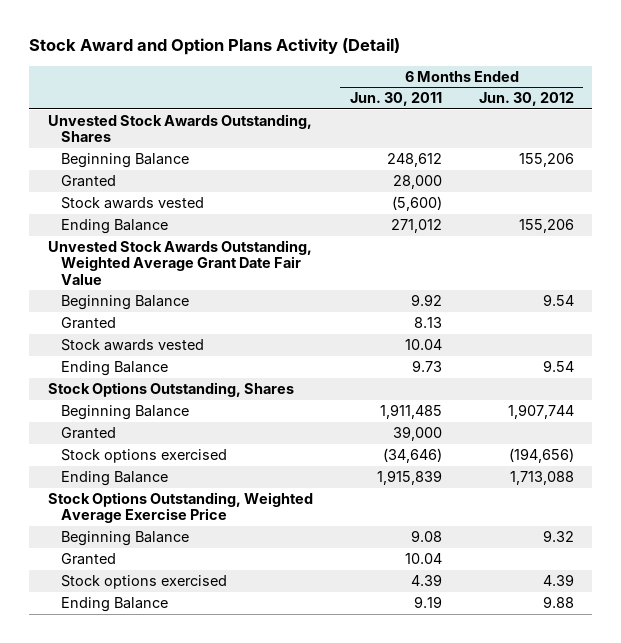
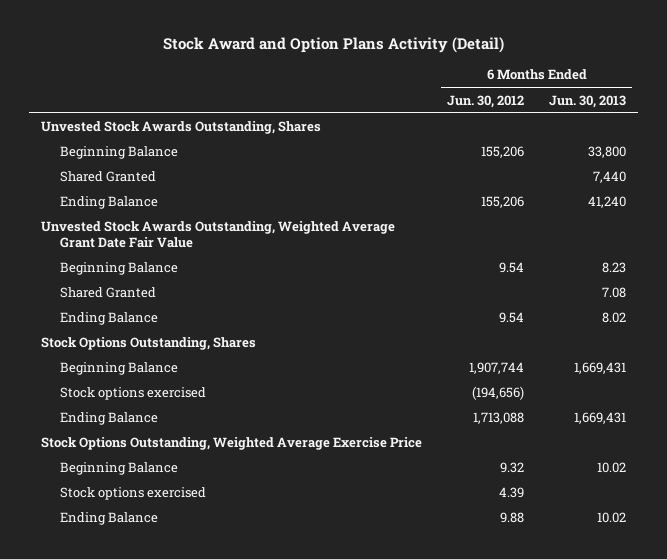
[349,92,442,107] Jun. 30, 2011 -> none
none -> [549,94,627,108] Jun. 30, 2013
[60,197,204,210] Stock awards vested -> none
[60,175,116,188] Granted -> [60,171,157,183] Shared Granted
[60,339,204,352] Stock awards vested -> none
[60,317,116,330] Granted -> [60,287,157,299] Shared Granted
[60,427,116,440] Granted -> none
[60,553,116,566] Granted -> none

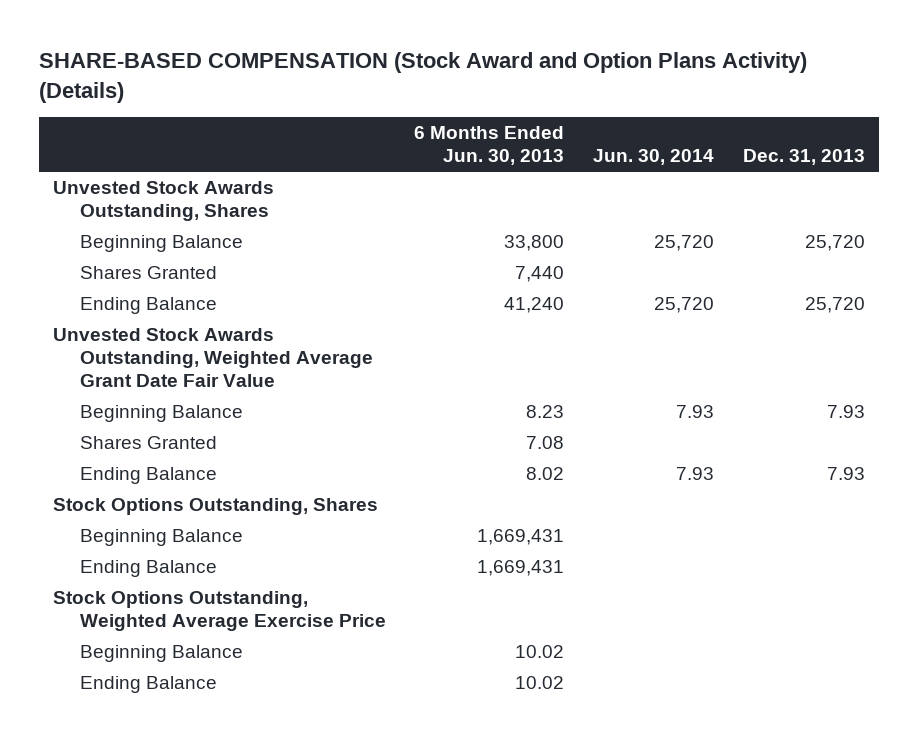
[162,37,504,54] Stock Award and Option Plans Activity (Detail) -> [38,52,807,103] SHARE-BASED COMPENSATION (Stock Award and Option Plans Activity) (Details)
[447,94,525,108] Jun. 30, 2012 -> none
none -> [592,149,714,166] Jun. 30, 2014
none -> [742,149,865,166] Dec. 31, 2013
[60,171,157,183] Shared Granted -> [79,266,217,280] Shares Granted
[60,287,157,299] Shared Granted -> [79,436,217,450] Shares Granted
[60,387,207,401] Stock options exercised -> none
[60,487,207,501] Stock options exercised -> none

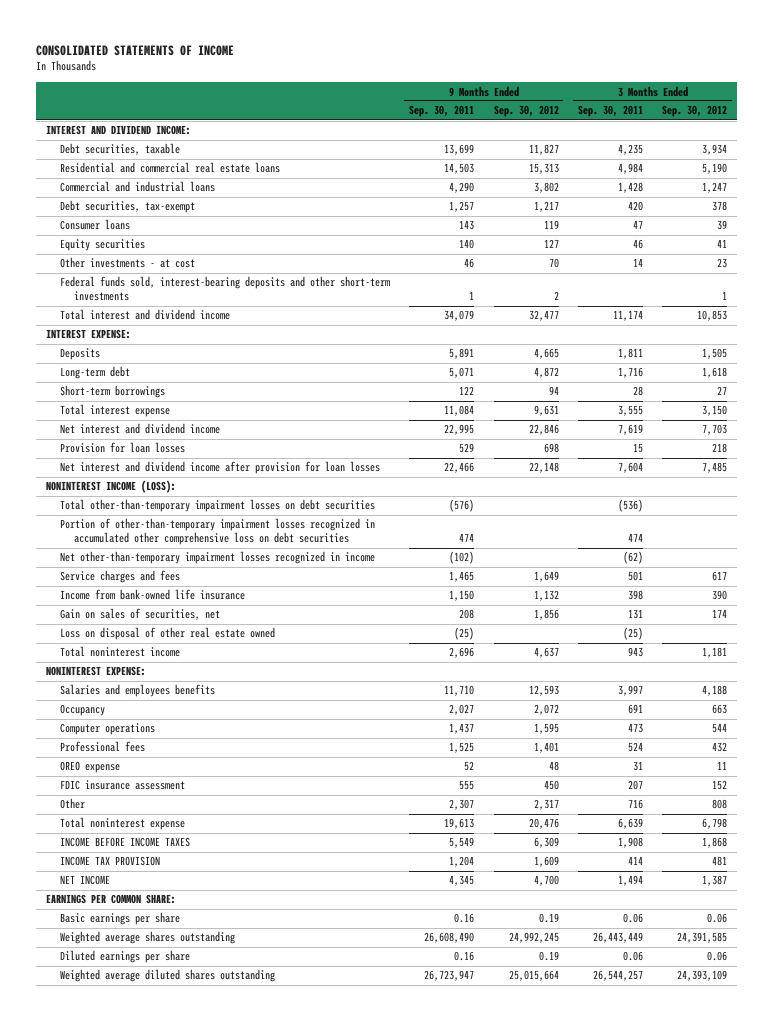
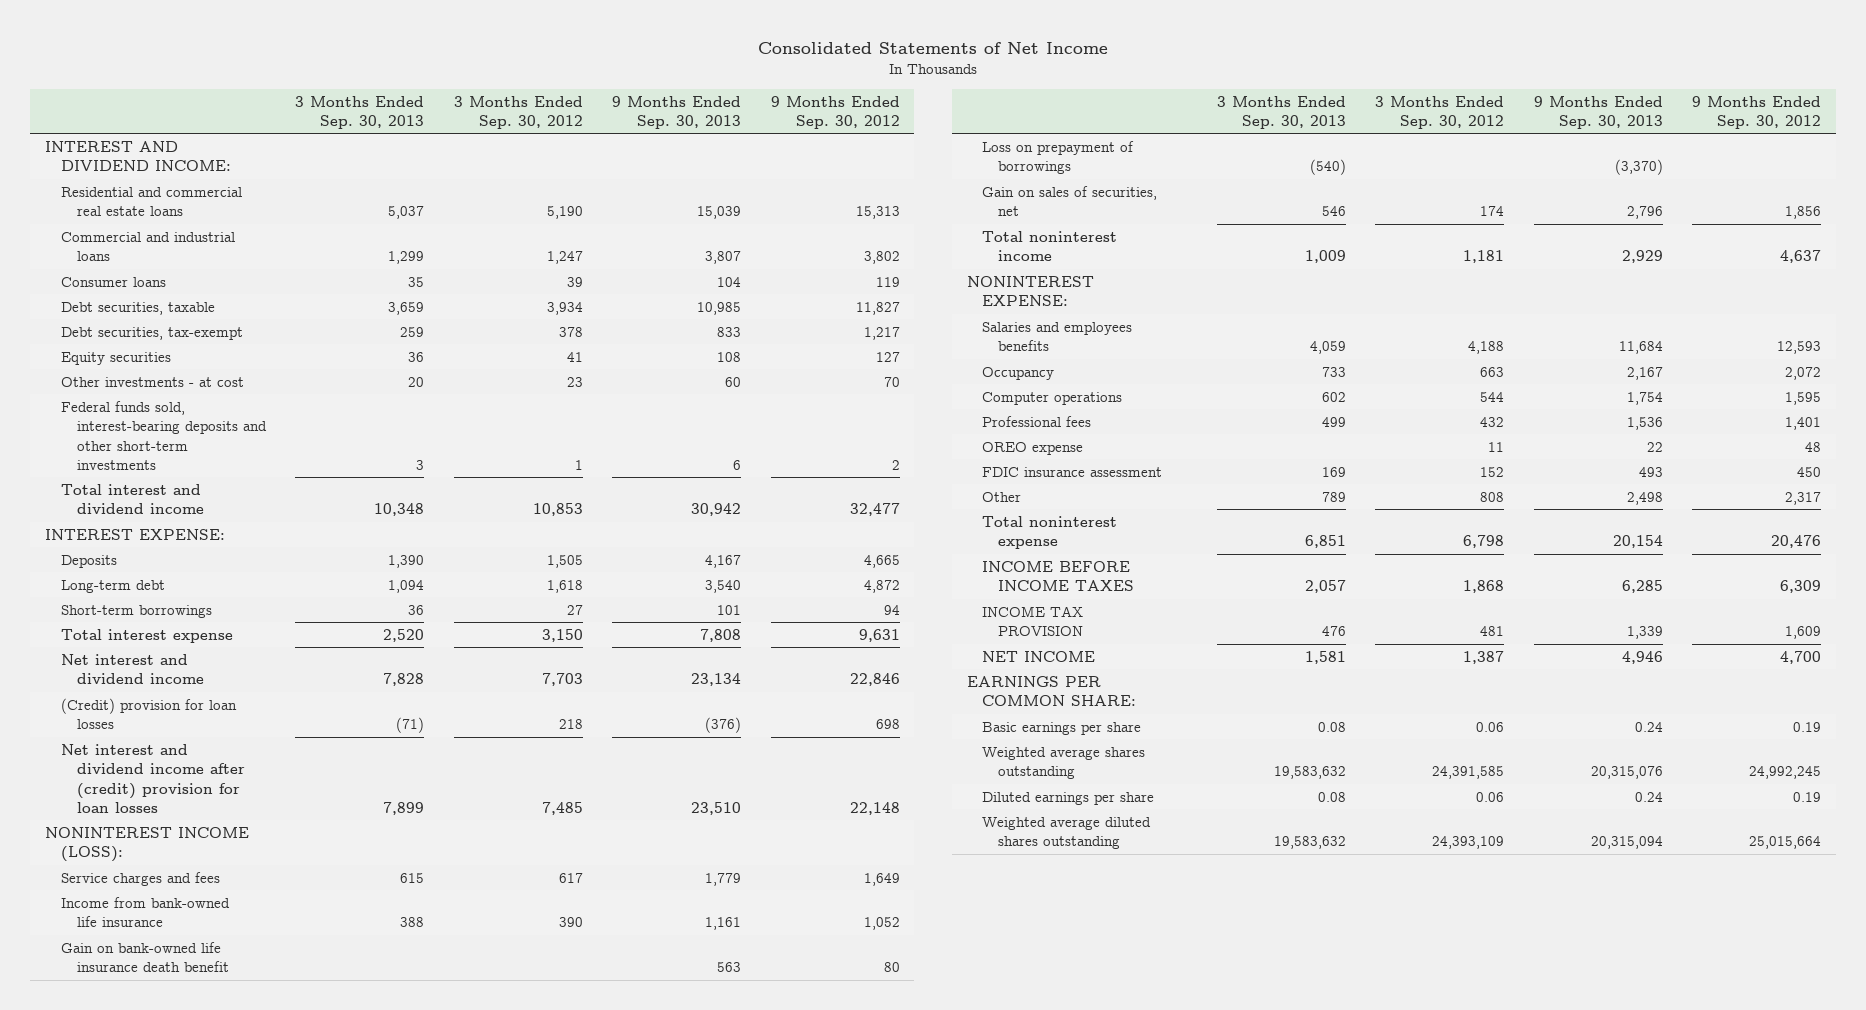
[36,44,235,56] CONSOLIDATED STATEMENTS OF INCOME -> [758,41,1109,54] Consolidated Statements of Net Income
[409,105,475,118] Sep. 30, 2011 -> none
[577,105,643,118] Sep. 30, 2011 -> none
none -> [295,95,425,129] 3 Months Ended Sep. 30, 2013
none -> [612,95,742,129] 9 Months Ended Sep. 30, 2013
[59,143,180,156] Debt securities, taxable -> [60,301,215,315] Debt securities, taxable
[59,200,195,214] Debt securities, tax-exempt -> [60,326,243,340] Debt securities, tax-exempt
[59,442,185,454] Provision for loan losses -> [60,697,237,730] (Credit) provision for loan losses
[59,461,380,475] Net interest and dividend income after provision for loan losses -> [60,743,245,814] Net interest and dividend income after (credit) provision for loan losses
[59,499,375,513] Total other-than-temporary impairment losses on debt securities -> none
[59,518,375,546] Portion of other-than-temporary impairment losses recognized in accumulated other comprehensive loss on debt securities -> none
[59,551,375,565] Net other-than-temporary impairment losses recognized in income -> none
[533,590,559,602] 1,132 -> [863,917,900,931] 1,052
none -> [60,941,229,973] Gain on bank-owned life insurance death benefit
none -> [982,140,1135,175] Loss on prepayment of borrowings
[59,627,275,641] Loss on disposal of other real estate owned -> none

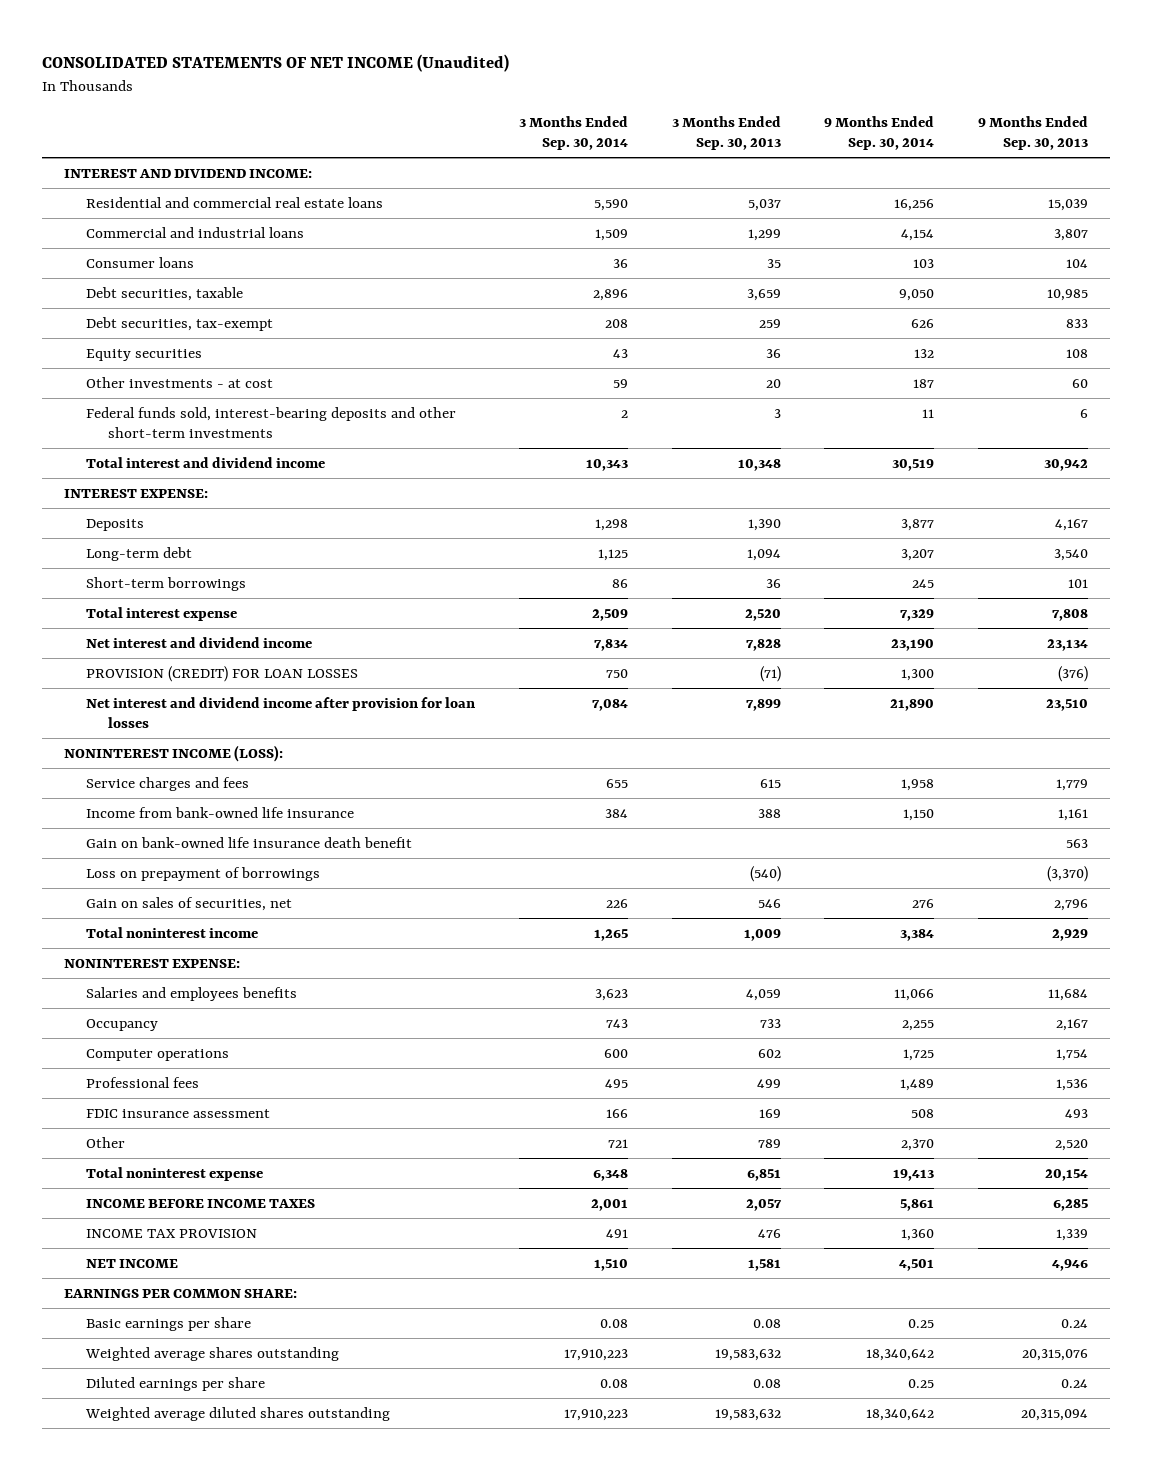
[758,41,1109,54] Consolidated Statements of Net Income -> [42,54,510,73] CONSOLIDATED STATEMENTS OF NET INCOME (Unaudited)
[453,95,583,129] 3 Months Ended Sep. 30, 2012 -> none
[770,95,900,129] 9 Months Ended Sep. 30, 2012 -> none
none -> [518,115,628,151] 3 Months Ended Sep. 30, 2014
none -> [824,115,935,151] 9 Months Ended Sep. 30, 2014
[60,697,237,730] (Credit) provision for loan losses -> [85,665,358,682] PROVISION (CREDIT) FOR LOAN LOSSES
[60,743,245,814] Net interest and dividend income after (credit) provision for loan losses -> [85,696,475,728] Net interest and dividend income after provision for loan losses
[982,441,1084,455] OREO expense -> none
[1626,491,1663,505] 2,498 -> [1055,1138,1089,1151] 2,520

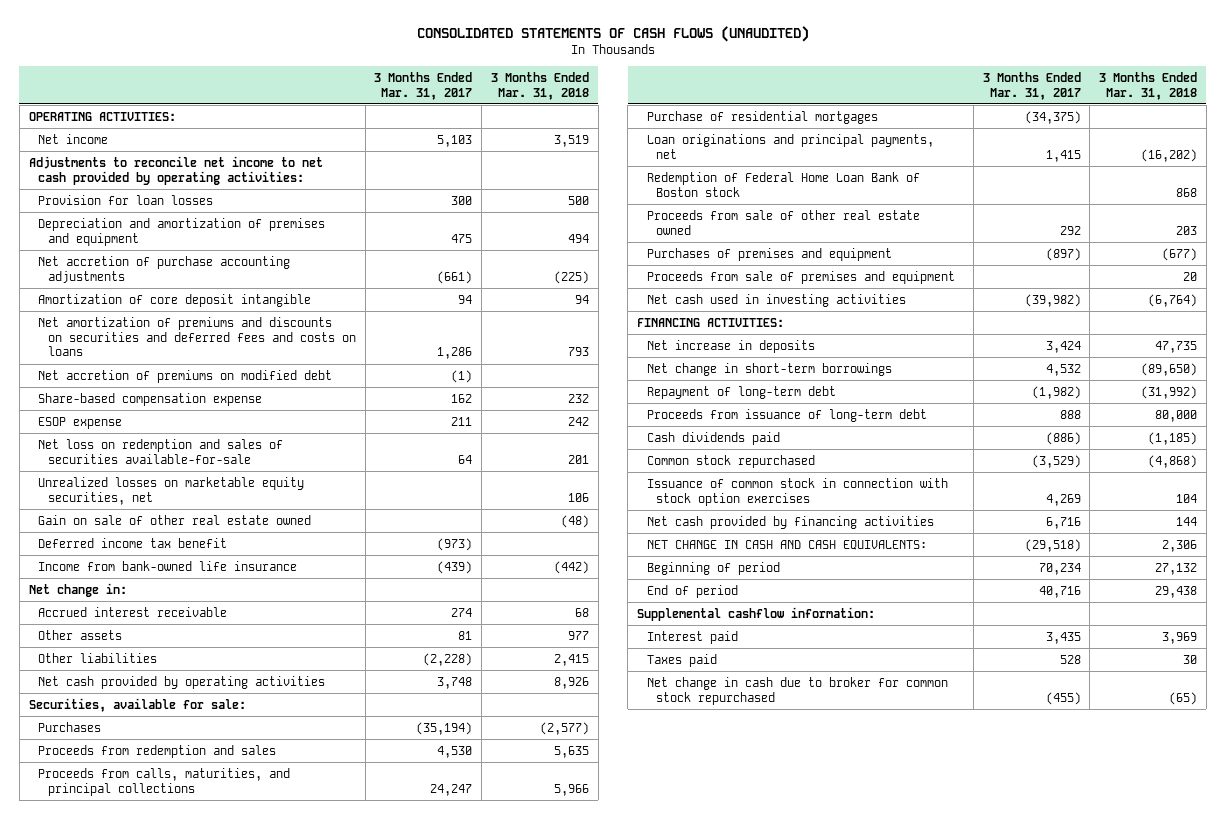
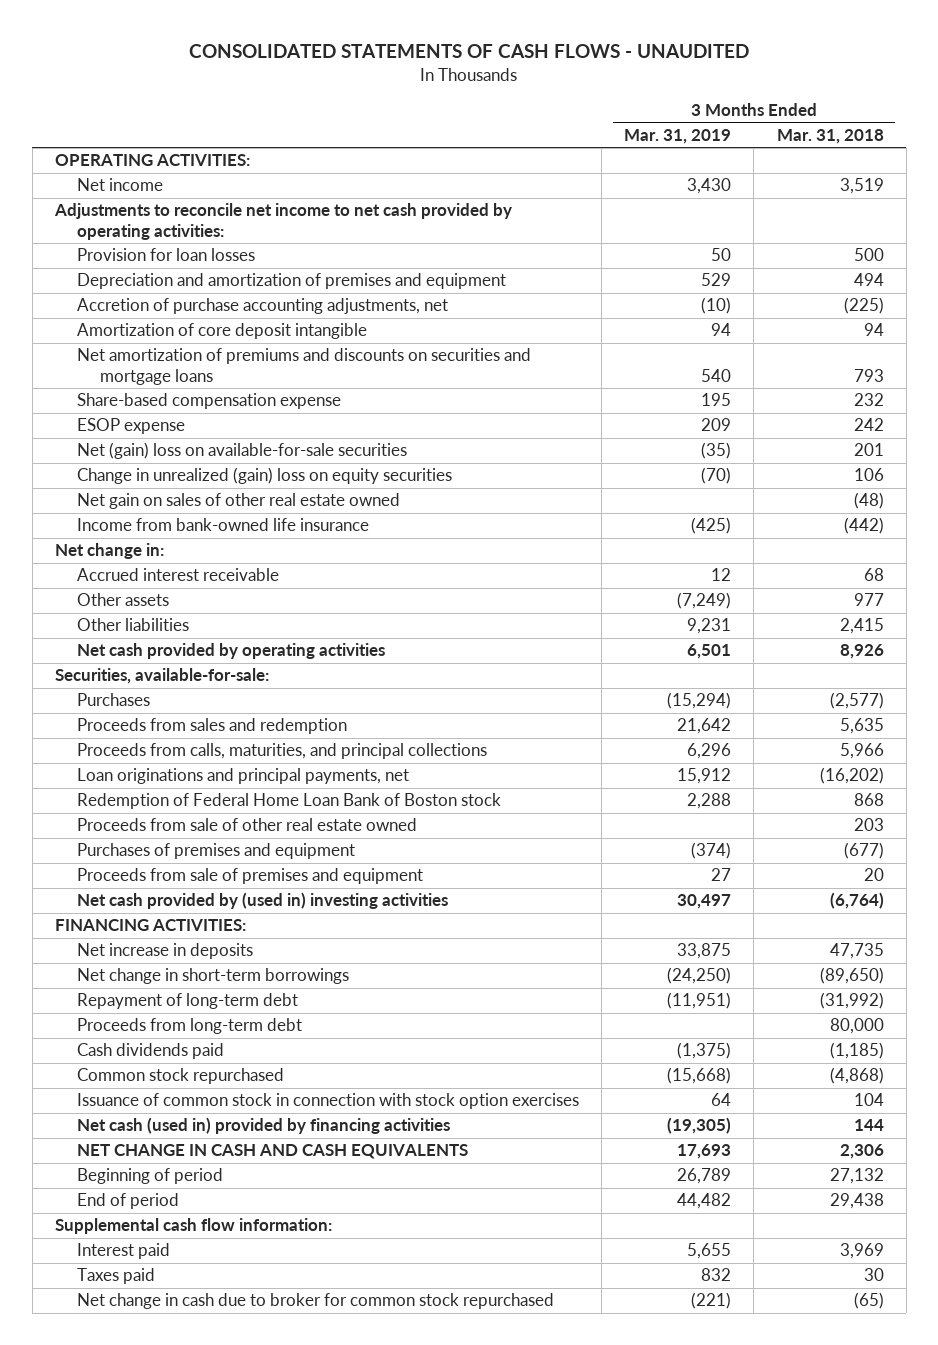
[416,25,809,42] CONSOLIDATED STATEMENTS OF CASH FLOWS (UNAUDITED) -> [189,43,750,58] CONSOLIDATED STATEMENTS OF CASH FLOWS - UNAUDITED
[374,71,473,100] 3 Months Ended Mar. 31, 2017 -> none
none -> [624,128,732,144] Mar. 31, 2019
[38,255,291,283] Net accretion of purchase accounting adjustments -> [77,298,449,315] Accretion of purchase accounting adjustments, net
[38,369,333,383] Net accretion of premiums on modified debt -> none
[38,316,356,357] Net amortization of premiums and discounts on securities and deferred fees and costs on loans -> [77,348,532,386] Net amortization of premiums and discounts on securities and mortgage loans
[38,537,228,548] Deferred income tax benefit -> none
[38,438,284,464] Net loss on redemption and sales of securities available-for-sale -> [77,442,408,460] Net (gain) loss on available-for-sale securities
[38,476,305,505] Unrealized losses on marketable equity securities, net -> [77,467,453,485] Change in unrealized (gain) loss on equity securities
[38,514,312,525] Gain on sale of other real estate owned -> [77,493,401,510] Net gain on sales of other real estate owned
[28,697,246,712] Securities, available for sale: -> [54,668,269,685] Securities, available-for-sale:
[38,744,277,758] Proceeds from redemption and sales -> [77,718,348,735] Proceeds from sales and redemption
[646,110,878,124] Purchase of residential mortgages -> none
[646,293,906,307] Net cash used in investing activities -> [77,892,449,910] Net cash provided by (used in) investing activities
[646,408,927,422] Proceeds from issuance of long-term debt -> [77,1018,303,1035] Proceeds from long-term debt
[646,515,934,529] Net cash provided by financing activities -> [77,1117,451,1135] Net cash (used in) provided by financing activities
[646,539,927,550] NET CHANGE IN CASH AND CASH EQUIVALENTS: -> [77,1144,469,1160] NET CHANGE IN CASH AND CASH EQUIVALENTS
[637,606,876,621] Supplemental cashflow information: -> none
none -> [54,1218,332,1235] Supplemental cash flow information:

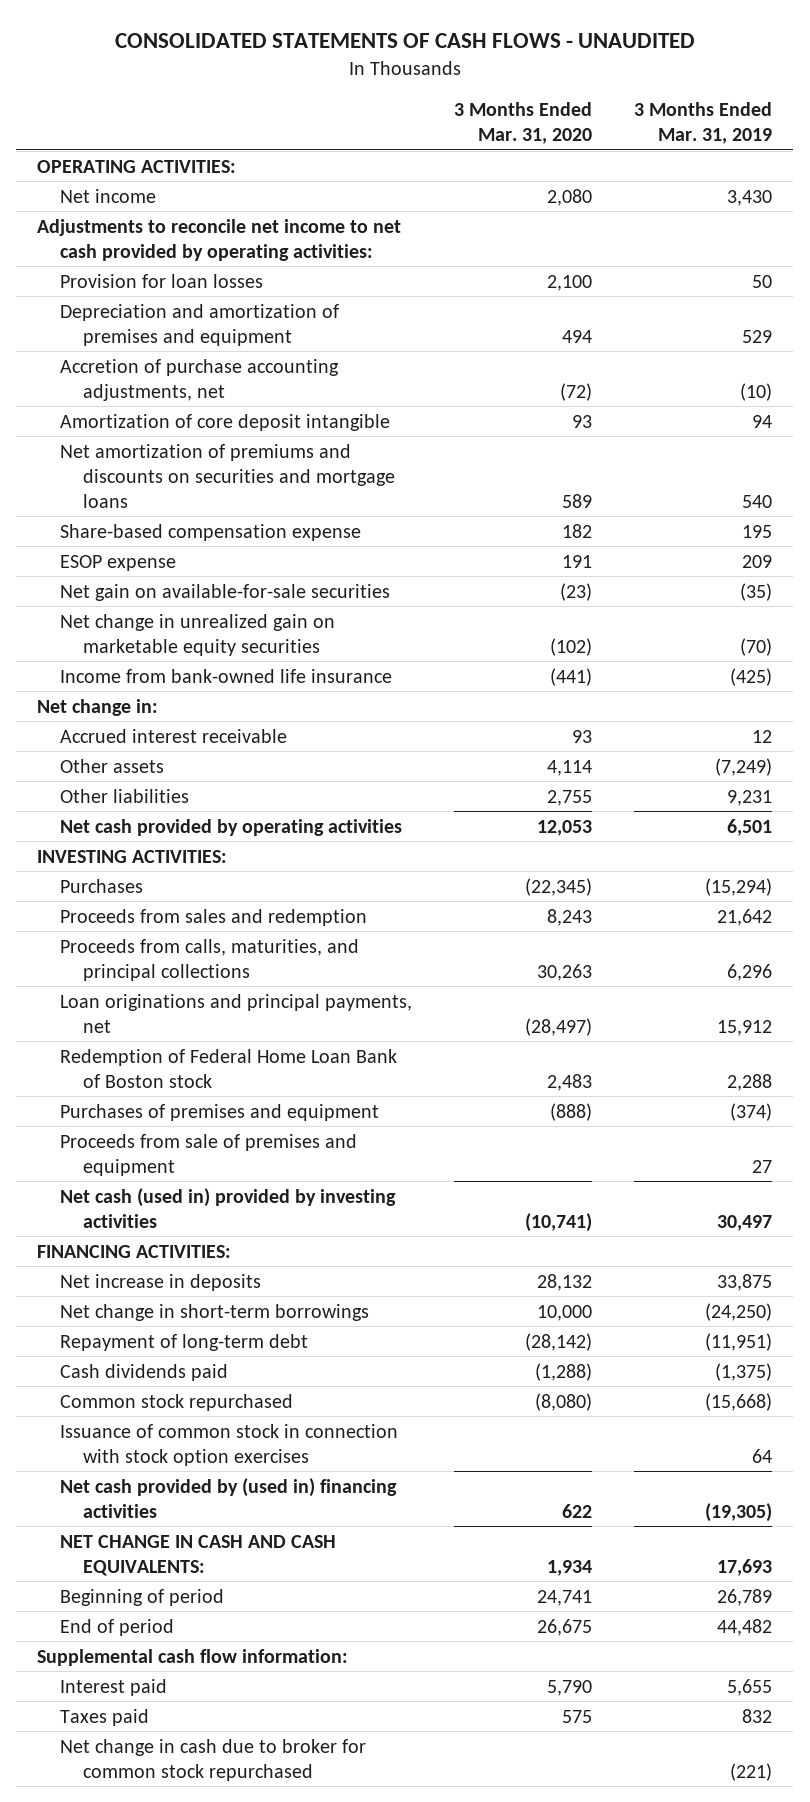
[776,128,884,144] Mar. 31, 2018 -> none
none -> [454,102,593,145] 3 Months Ended Mar. 31, 2020
[77,493,401,510] Net gain on sales of other real estate owned -> none
[77,442,408,460] Net (gain) loss on available-for-sale securities -> [60,583,391,601] Net gain on available-for-sale securities
[77,467,453,485] Change in unrealized (gain) loss on equity securities -> [60,613,336,656] Net change in unrealized gain on marketable equity securities
[54,668,269,685] Securities, available-for-sale: -> none
none -> [37,849,228,863] INVESTING ACTIVITIES:
[77,818,418,832] Proceeds from sale of other real estate owned -> none
[77,892,449,910] Net cash provided by (used in) investing activities -> [60,1187,397,1228] Net cash (used in) provided by investing activities
[77,1018,303,1035] Proceeds from long-term debt -> none
[77,1117,451,1135] Net cash (used in) provided by financing activities -> [60,1477,398,1518] Net cash provided by (used in) financing activities
[77,1144,469,1160] NET CHANGE IN CASH AND CASH EQUIVALENTS -> [60,1534,337,1576] NET CHANGE IN CASH AND CASH EQUIVALENTS:

